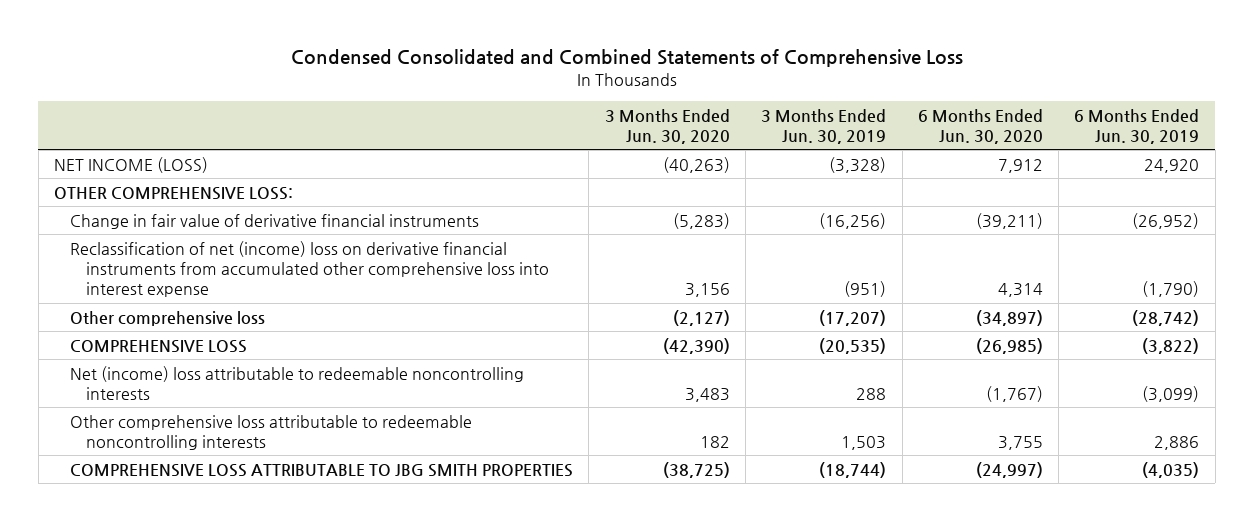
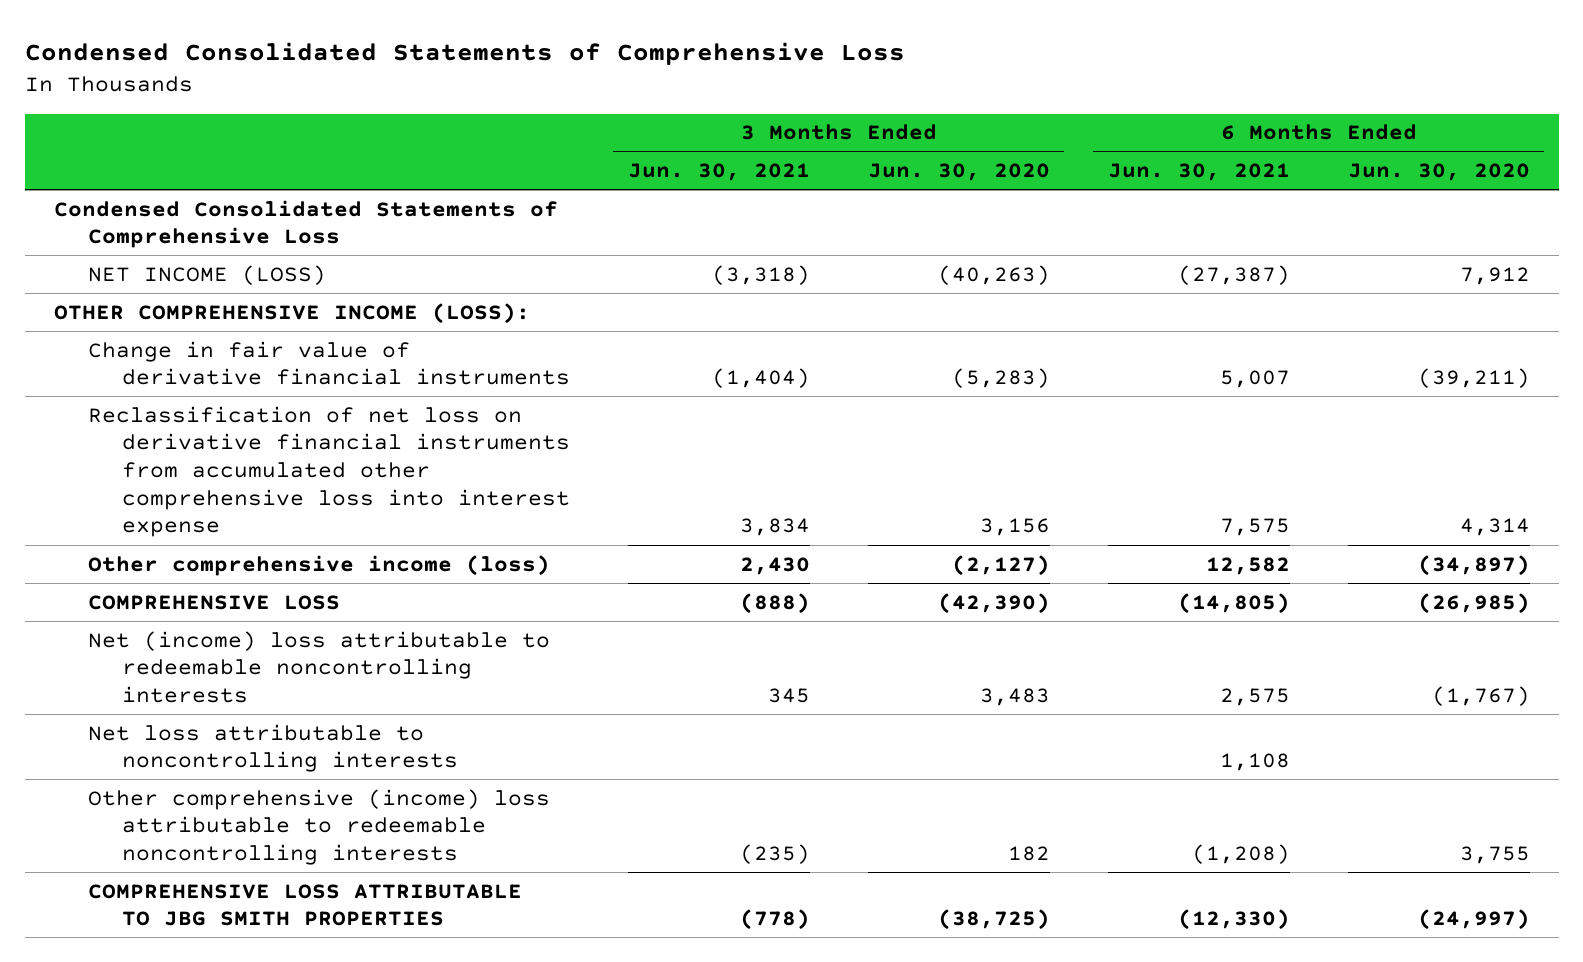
[290,49,963,68] Condensed Consolidated and Combined Statements of Comprehensive Loss -> [24,42,905,66] Condensed Consolidated Statements of Comprehensive Loss
[761,108,887,145] 3 Months Ended Jun. 30, 2019 -> none
[1074,108,1200,145] 6 Months Ended Jun. 30, 2019 -> none
none -> [627,162,810,181] Jun. 30, 2021
none -> [1107,162,1290,181] Jun. 30, 2021
none -> [53,199,558,249] Condensed Consolidated Statements of Comprehensive Loss
[54,186,294,200] OTHER COMPREHENSIVE LOSS: -> [53,302,530,324] OTHER COMPREHENSIVE INCOME (LOSS):
[70,240,550,298] Reclassification of net (income) loss on derivative financial instruments from accumulated other comprehensive loss into interest expense -> [87,405,570,538] Reclassification of net loss on derivative financial instruments from accumulated other comprehensive loss into interest expense
[70,310,266,326] Other comprehensive loss -> [87,554,550,576] Other comprehensive income (loss)
none -> [87,723,458,773] Net loss attributable to noncontrolling interests
[70,414,473,451] Other comprehensive loss attributable to redeemable noncontrolling interests -> [87,788,550,866] Other comprehensive (income) loss attributable to redeemable noncontrolling interests

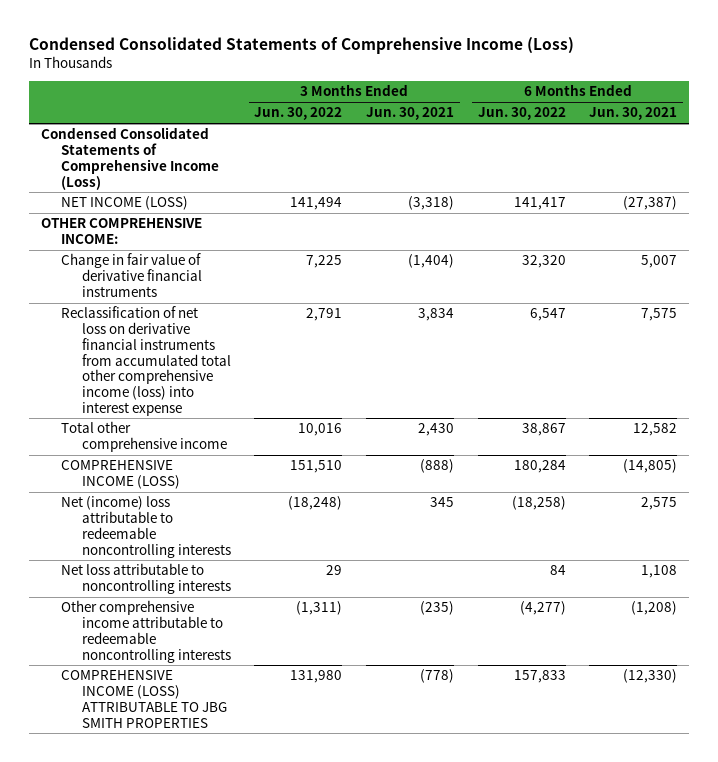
[24,42,905,66] Condensed Consolidated Statements of Comprehensive Loss -> [29,36,575,54] Condensed Consolidated Statements of Comprehensive Income (Loss)
[867,162,1050,181] Jun. 30, 2020 -> none
[1347,162,1530,181] Jun. 30, 2020 -> none
none -> [254,107,343,121] Jun. 30, 2022
none -> [477,107,566,121] Jun. 30, 2022
[53,199,558,249] Condensed Consolidated Statements of Comprehensive Loss -> [40,127,220,190] Condensed Consolidated Statements of Comprehensive Income (Loss)
[53,302,530,324] OTHER COMPREHENSIVE INCOME (LOSS): -> [40,218,202,245] OTHER COMPREHENSIVE INCOME:
[87,405,570,538] Reclassification of net loss on derivative financial instruments from accumulated other comprehensive loss into interest expense -> [61,306,231,416] Reclassification of net loss on derivative financial instruments from accumulated total other comprehensive income (loss) into interest expense
[87,554,550,576] Other comprehensive income (loss) -> [61,421,227,453] Total other comprehensive income
[87,594,340,610] COMPREHENSIVE LOSS -> [61,460,180,490] COMPREHENSIVE INCOME (LOSS)
[87,788,550,866] Other comprehensive (income) loss attributable to redeemable noncontrolling interests -> [61,600,231,663] Other comprehensive income attributable to redeemable noncontrolling interests
[87,883,522,927] COMPREHENSIVE LOSS ATTRIBUTABLE TO JBG SMITH PROPERTIES -> [61,670,227,728] COMPREHENSIVE INCOME (LOSS) ATTRIBUTABLE TO JBG SMITH PROPERTIES

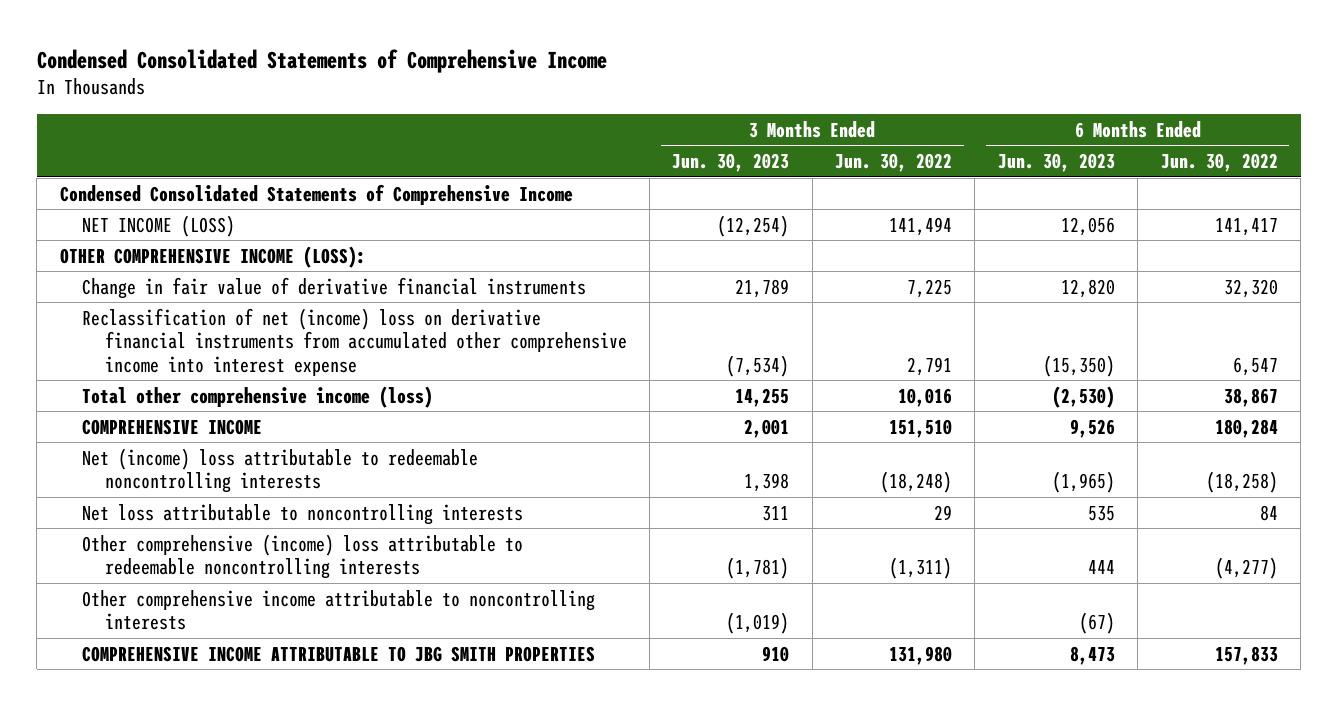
[29,36,575,54] Condensed Consolidated Statements of Comprehensive Income (Loss) -> [36,48,607,73] Condensed Consolidated Statements of Comprehensive Income
[366,107,455,121] Jun. 30, 2021 -> none
[589,107,678,121] Jun. 30, 2021 -> none
none -> [672,153,790,173] Jun. 30, 2023
none -> [997,153,1115,173] Jun. 30, 2023
[40,127,220,190] Condensed Consolidated Statements of Comprehensive Income (Loss) -> [59,183,573,205] Condensed Consolidated Statements of Comprehensive Income
[40,218,202,245] OTHER COMPREHENSIVE INCOME: -> [59,245,366,268] OTHER COMPREHENSIVE INCOME (LOSS):
[61,306,231,416] Reclassification of net loss on derivative financial instruments from accumulated total other comprehensive income (loss) into interest expense -> [82,307,627,376] Reclassification of net (income) loss on derivative financial instruments from accumulated other comprehensive income into interest expense
[61,421,227,453] Total other comprehensive income -> [82,385,434,408] Total other comprehensive income (loss)
[61,460,180,490] COMPREHENSIVE INCOME (LOSS) -> [82,418,263,435] COMPREHENSIVE INCOME
[61,600,231,663] Other comprehensive income attributable to redeemable noncontrolling interests -> [82,533,524,580] Other comprehensive (income) loss attributable to redeemable noncontrolling interests
none -> [82,589,596,631] Other comprehensive income attributable to noncontrolling interests
[61,670,227,728] COMPREHENSIVE INCOME (LOSS) ATTRIBUTABLE TO JBG SMITH PROPERTIES -> [82,645,596,662] COMPREHENSIVE INCOME ATTRIBUTABLE TO JBG SMITH PROPERTIES

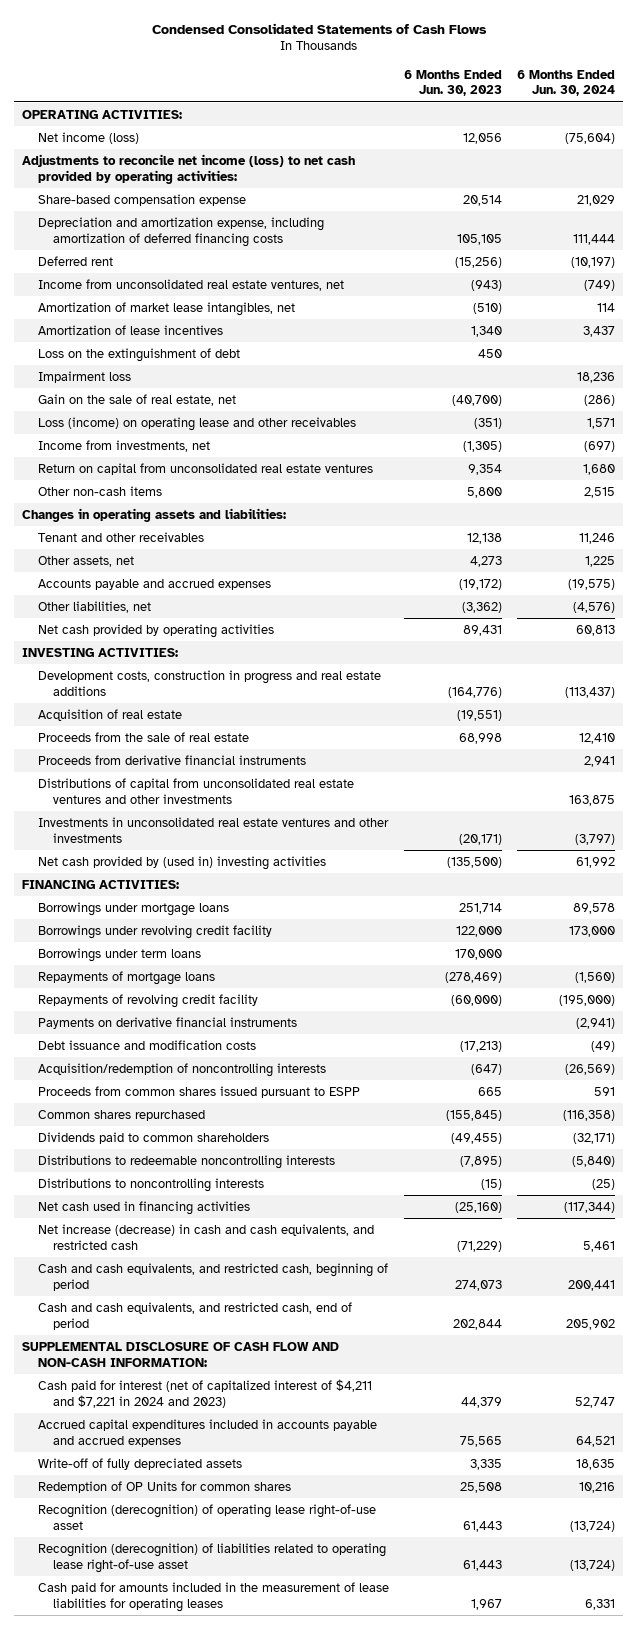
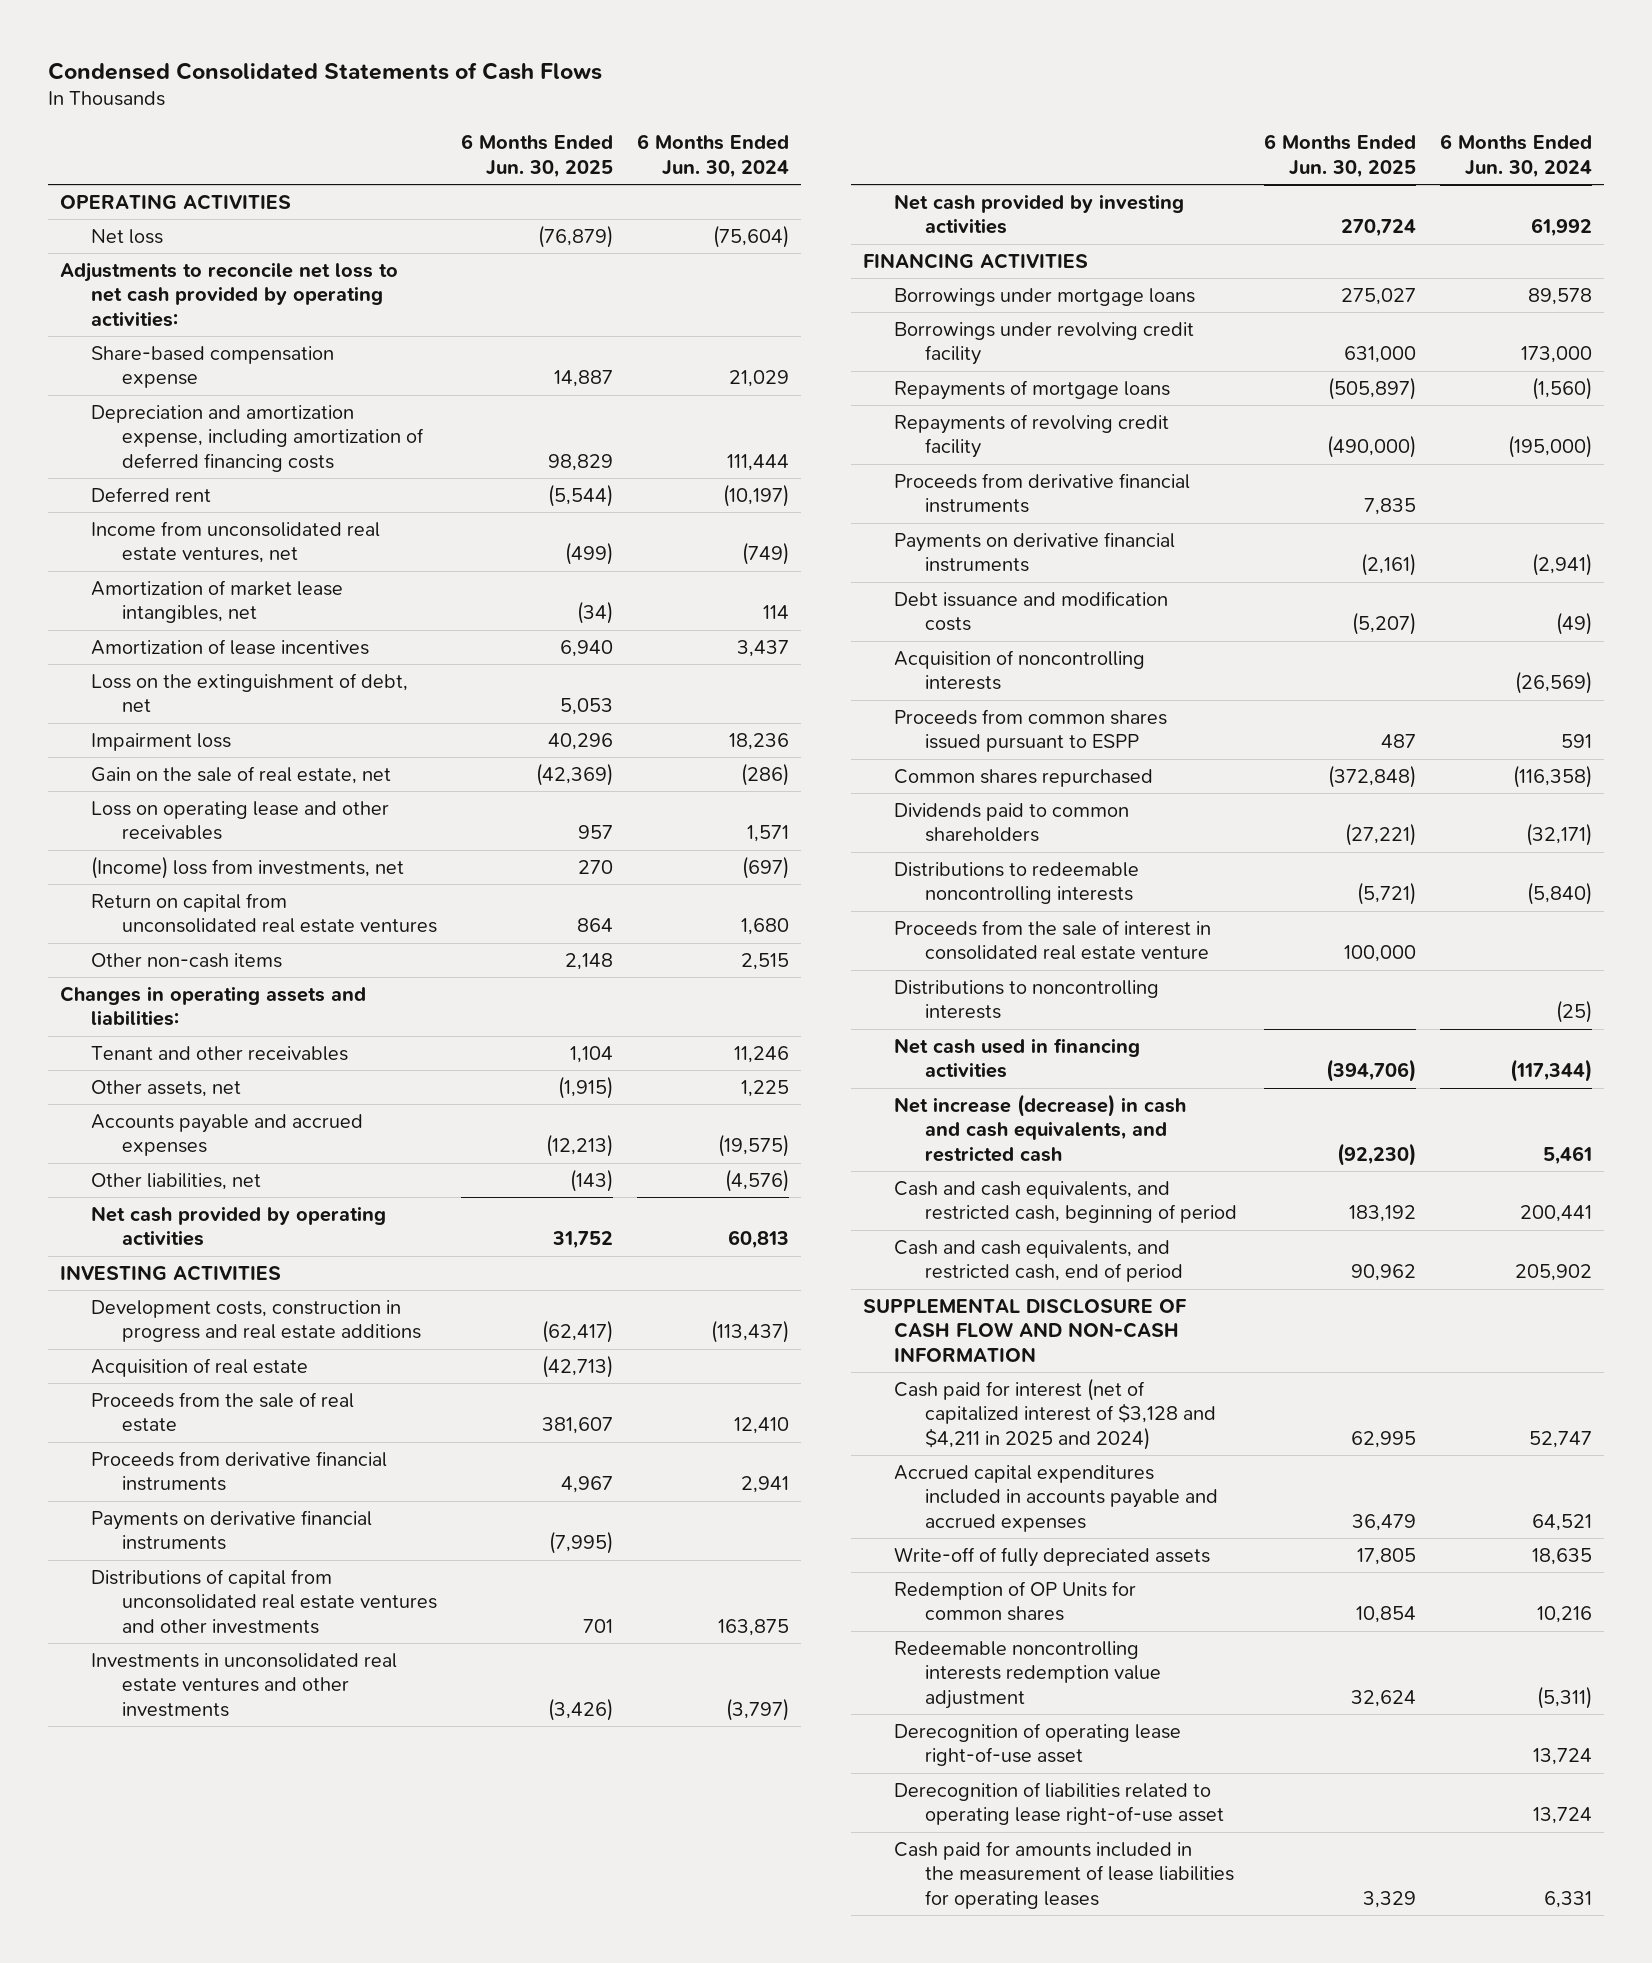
[403,69,502,97] 6 Months Ended Jun. 30, 2023 -> none
none -> [461,134,614,178] 6 Months Ended Jun. 30, 2025
[22,109,183,119] OPERATING ACTIVITIES: -> [59,193,291,210] OPERATING ACTIVITIES
[37,131,139,144] Net income (loss) -> [91,228,164,244] Net loss
[22,153,356,184] Adjustments to reconcile net income (loss) to net cash provided by operating activities: -> [59,261,398,328] Adjustments to reconcile net loss to net cash provided by operating activities:
[37,347,240,362] Loss on the extinguishment of debt -> [91,672,409,713] Loss on the extinguishment of debt, net
[37,416,356,431] Loss (income) on operating lease and other receivables -> [91,800,390,841] Loss on operating lease and other receivables
[37,439,210,452] Income from investments, net -> [91,855,405,879] (Income) loss from investments, net
[22,647,179,657] INVESTING ACTIVITIES: -> [59,1264,281,1281] INVESTING ACTIVITIES
none -> [91,1509,373,1551] Payments on derivative financial instruments
[37,855,326,870] Net cash provided by (used in) investing activities -> [893,193,1184,235] Net cash provided by investing activities
[22,879,180,889] FINANCING ACTIVITIES: -> [862,252,1088,269] FINANCING ACTIVITIES
[37,947,201,962] Borrowings under term loans -> none
none -> [893,472,1190,514] Proceeds from derivative financial instruments
[37,1062,326,1077] Acquisition/redemption of noncontrolling interests -> [893,649,1145,691] Acquisition of noncontrolling interests
none -> [893,919,1211,961] Proceeds from the sale of interest in consolidated real estate venture
[22,1341,340,1367] SUPPLEMENTAL DISCLOSURE OF CASH FLOW AND NON-CASH INFORMATION: -> [862,1297,1187,1363] SUPPLEMENTAL DISCLOSURE OF CASH FLOW AND NON-CASH INFORMATION
[37,1378,372,1408] Cash paid for interest (net of capitalized interest of $4,211 and $7,221 in 2024 and 2023) -> [893,1377,1216,1451] Cash paid for interest (net of capitalized interest of $3,128 and $4,211 in 2025 and 2024)
none -> [893,1640,1161,1710] Redeemable noncontrolling interests redemption value adjustment
[37,1503,376,1530] Recognition (derecognition) of operating lease right-of-use asset -> [893,1722,1181,1767] Derecognition of operating lease right-of-use asset
[570,1520,616,1532] (13,724) -> [1533,1748,1593,1766] 13,724
[37,1542,386,1573] Recognition (derecognition) of liabilities related to operating lease right-of-use asset -> [893,1781,1224,1826] Derecognition of liabilities related to operating lease right-of-use asset
[570,1559,616,1571] (13,724) -> [1533,1807,1593,1825] 13,724

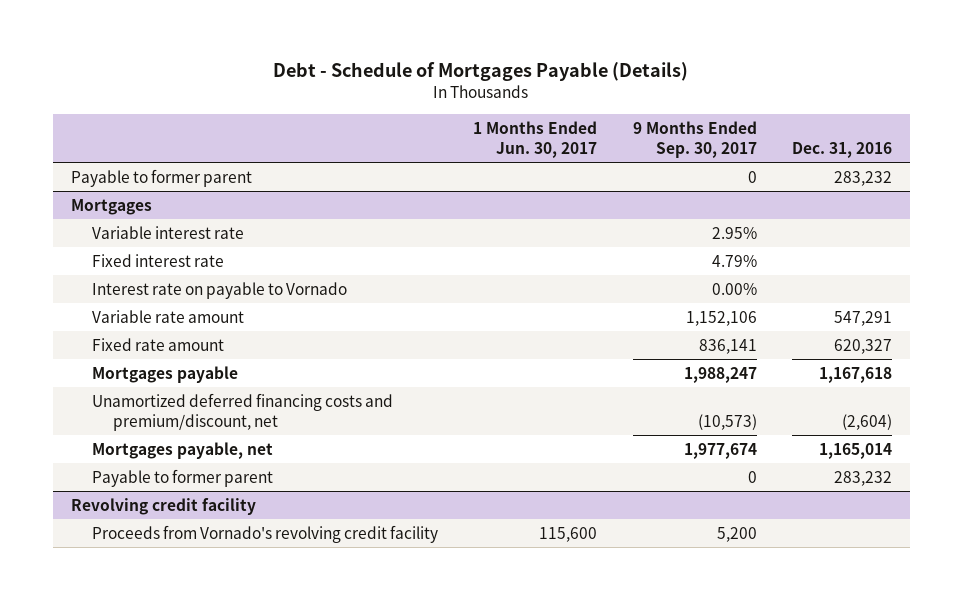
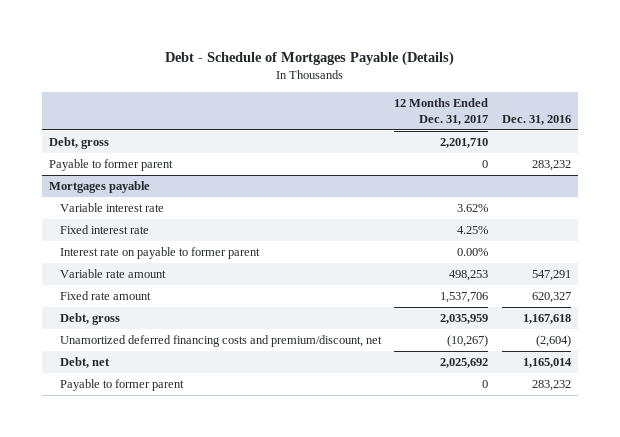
[473,120,598,158] 1 Months Ended Jun. 30, 2017 -> none
[632,120,757,158] 9 Months Ended Sep. 30, 2017 -> none
none -> [394,97,489,126] 12 Months Ended Dec. 31, 2017
none -> [49,137,110,150] Debt, gross
[70,198,152,215] Mortgages -> [49,181,151,194] Mortgages payable
[92,281,348,299] Interest rate on payable to Vornado -> [59,247,260,260] Interest rate on payable to former parent
[92,365,239,383] Mortgages payable -> [59,313,120,326] Debt, gross
[92,441,274,459] Mortgages payable, net -> [59,357,110,369] Debt, net
[70,497,256,515] Revolving credit facility -> none
[92,524,439,543] Proceeds from Vornado's revolving credit facility -> none

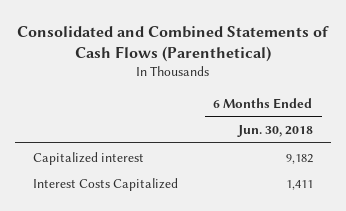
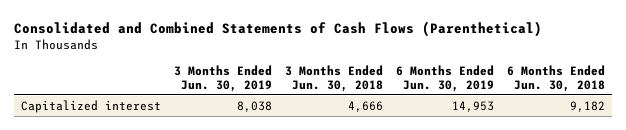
none -> [173,64,272,93] 3 Months Ended Jun. 30, 2019
none -> [285,64,384,93] 3 Months Ended Jun. 30, 2018
none -> [396,64,495,93] 6 Months Ended Jun. 30, 2019
[33,177,179,191] Interest Costs Capitalized -> none

